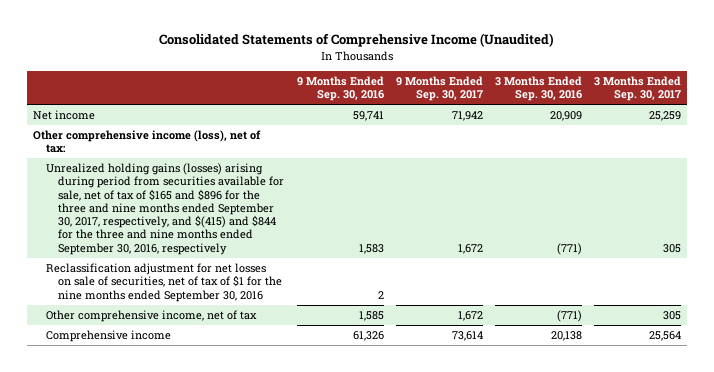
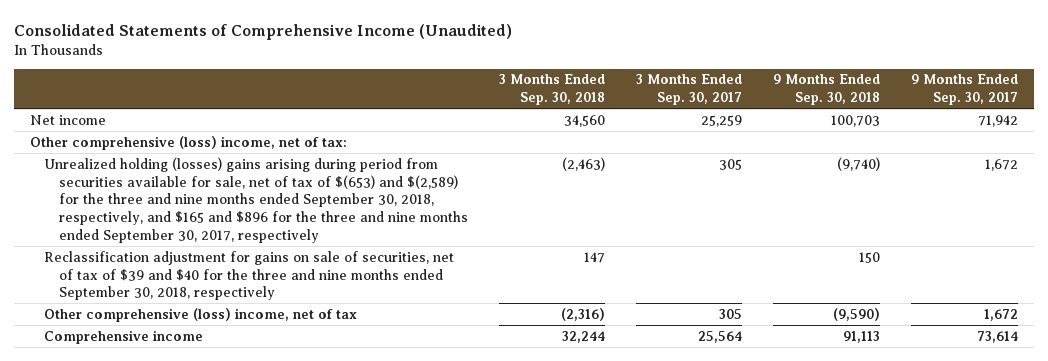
[296,75,384,102] 9 Months Ended Sep. 30, 2016 -> none
[495,75,583,102] 3 Months Ended Sep. 30, 2016 -> none
none -> [498,74,605,106] 3 Months Ended Sep. 30, 2018
none -> [773,74,881,106] 9 Months Ended Sep. 30, 2018
[33,130,262,154] Other comprehensive income (loss), net of tax: -> [29,135,347,150] Other comprehensive (loss) income, net of tax:
[45,163,285,255] Unrealized holding gains (losses) arising during period from securities available for sale, net of tax of $165 and $896 for the three and nine months ended September 30, 2017, respectively, and $(415) and $844 for the three and nine months ended September 30, 2016, respectively -> [44,156,468,244] Unrealized holding (losses) gains arising during period from securities available for sale, net of tax of $(653) and $(2,589) for the three and nine months ended September 30, 2018, respectively, and $165 and $896 for the three and nine months ended September 30, 2017, respectively
[45,263,283,302] Reclassification adjustment for net losses on sale of securities, net of tax of $1 for the nine months ended September 30, 2016 -> [44,250,455,301] Reclassification adjustment for gains on sale of securities, net of tax of $39 and $40 for the three and nine months ended September 30, 2018, respectively
[45,310,257,323] Other comprehensive income, net of tax -> [44,307,358,322] Other comprehensive (loss) income, net of tax

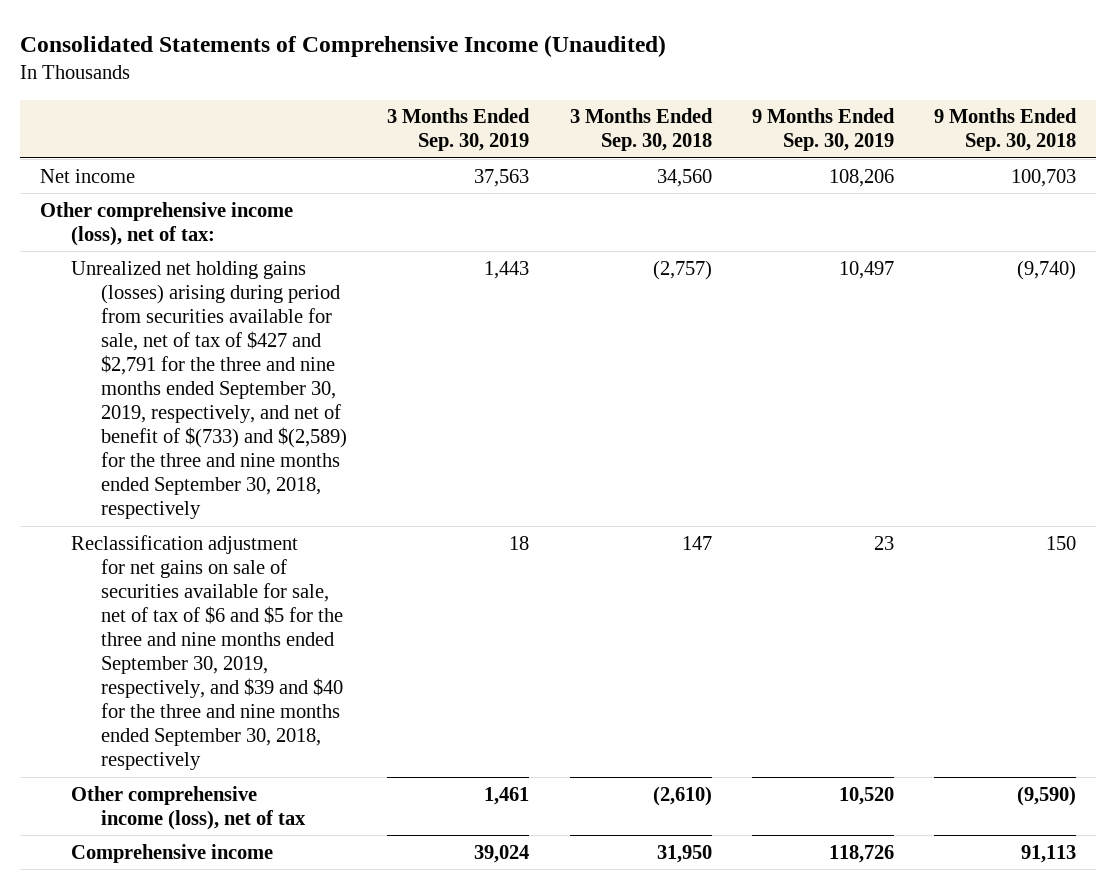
[635,74,742,106] 3 Months Ended Sep. 30, 2017 -> none
[911,74,1019,106] 9 Months Ended Sep. 30, 2017 -> none
none -> [387,108,531,152] 3 Months Ended Sep. 30, 2019
none -> [752,108,896,152] 9 Months Ended Sep. 30, 2019
[29,135,347,150] Other comprehensive (loss) income, net of tax: -> [40,201,294,246] Other comprehensive income (loss), net of tax:
[44,156,468,244] Unrealized holding (losses) gains arising during period from securities available for sale, net of tax of $(653) and $(2,589) for the three and nine months ended September 30, 2018, respectively, and $165 and $896 for the three and nine months ended September 30, 2017, respectively -> [70,260,348,520] Unrealized net holding gains (losses) arising during period from securities available for sale, net of tax of $427 and $2,791 for the three and nine months ended September 30, 2019, respectively, and net of benefit of $(733) and $(2,589) for the three and nine months ended September 30, 2018, respectively
[561,156,605,171] (2,463) -> [652,259,712,280] (2,757)
[44,250,455,301] Reclassification adjustment for gains on sale of securities, net of tax of $39 and $40 for the three and nine months ended September 30, 2018, respectively -> [70,534,344,771] Reclassification adjustment for net gains on sale of securities available for sale, net of tax of $6 and $5 for the three and nine months ended September 30, 2019, respectively, and $39 and $40 for the three and nine months ended September 30, 2018, respectively
[44,307,358,322] Other comprehensive (loss) income, net of tax -> [70,785,307,830] Other comprehensive income (loss), net of tax
[560,307,605,321] (2,316) -> [652,785,712,806] (2,610)
[561,330,605,343] 32,244 -> [656,844,712,863] 31,950

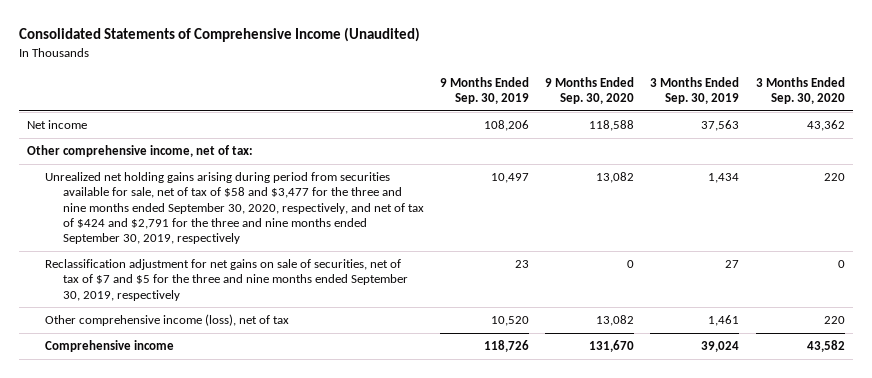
[569,108,713,152] 3 Months Ended Sep. 30, 2018 -> none
[934,108,1078,152] 9 Months Ended Sep. 30, 2018 -> none
none -> [545,76,635,105] 9 Months Ended Sep. 30, 2020
none -> [755,76,845,105] 3 Months Ended Sep. 30, 2020
[40,201,294,246] Other comprehensive income (loss), net of tax: -> [27,145,254,158] Other comprehensive income, net of tax:
[70,260,348,520] Unrealized net holding gains (losses) arising during period from securities available for sale, net of tax of $427 and $2,791 for the three and nine months ended September 30, 2019, respectively, and net of benefit of $(733) and $(2,589) for the three and nine months ended September 30, 2018, respectively -> [45,172,424,245] Unrealized net holding gains arising during period from securities available for sale, net of tax of $58 and $3,477 for the three and nine months ended September 30, 2020, respectively, and net of tax of $424 and $2,791 for the three and nine months ended September 30, 2019, respectively
[484,260,530,279] 1,443 -> [708,173,740,184] 1,434
[70,534,344,771] Reclassification adjustment for net gains on sale of securities available for sale, net of tax of $6 and $5 for the three and nine months ended September 30, 2019, respectively, and $39 and $40 for the three and nine months ended September 30, 2018, respectively -> [45,259,408,301] Reclassification adjustment for net gains on sale of securities, net of tax of $7 and $5 for the three and nine months ended September 30, 2019, respectively
[509,535,530,550] 18 -> [725,260,740,269] 27

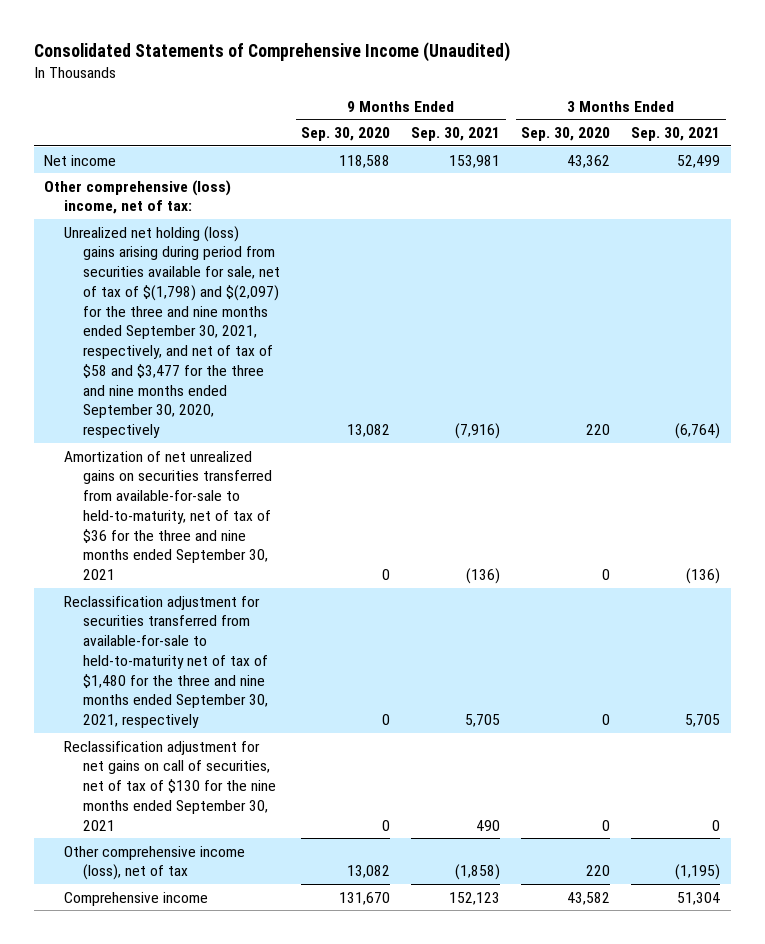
[440,76,530,105] 9 Months Ended Sep. 30, 2019 -> none
[650,76,740,105] 3 Months Ended Sep. 30, 2019 -> none
none -> [411,127,501,142] Sep. 30, 2021
none -> [631,127,721,142] Sep. 30, 2021
[27,145,254,158] Other comprehensive income, net of tax: -> [44,179,232,215] Other comprehensive (loss) income, net of tax:
[45,172,424,245] Unrealized net holding gains arising during period from securities available for sale, net of tax of $58 and $3,477 for the three and nine months ended September 30, 2020, respectively, and net of tax of $424 and $2,791 for the three and nine months ended September 30, 2019, respectively -> [63,225,281,439] Unrealized net holding (loss) gains arising during period from securities available for sale, net of tax of $(1,798) and $(2,097) for the three and nine months ended September 30, 2021, respectively, and net of tax of $58 and $3,477 for the three and nine months ended September 30, 2020, respectively
none -> [63,450,273,581] Amortization of net unrealized gains on securities transferred from available-for-sale to held-to-maturity, net of tax of $36 for the three and nine months ended September 30, 2021
none -> [63,595,269,729] Reclassification adjustment for securities transferred from available-for-sale to held-to-maturity net of tax of $1,480 for the three and nine months ended September 30, 2021, respectively
[45,259,408,301] Reclassification adjustment for net gains on sale of securities, net of tax of $7 and $5 for the three and nine months ended September 30, 2019, respectively -> [63,740,277,831] Reclassification adjustment for net gains on call of securities, net of tax of $130 for the nine months ended September 30, 2021

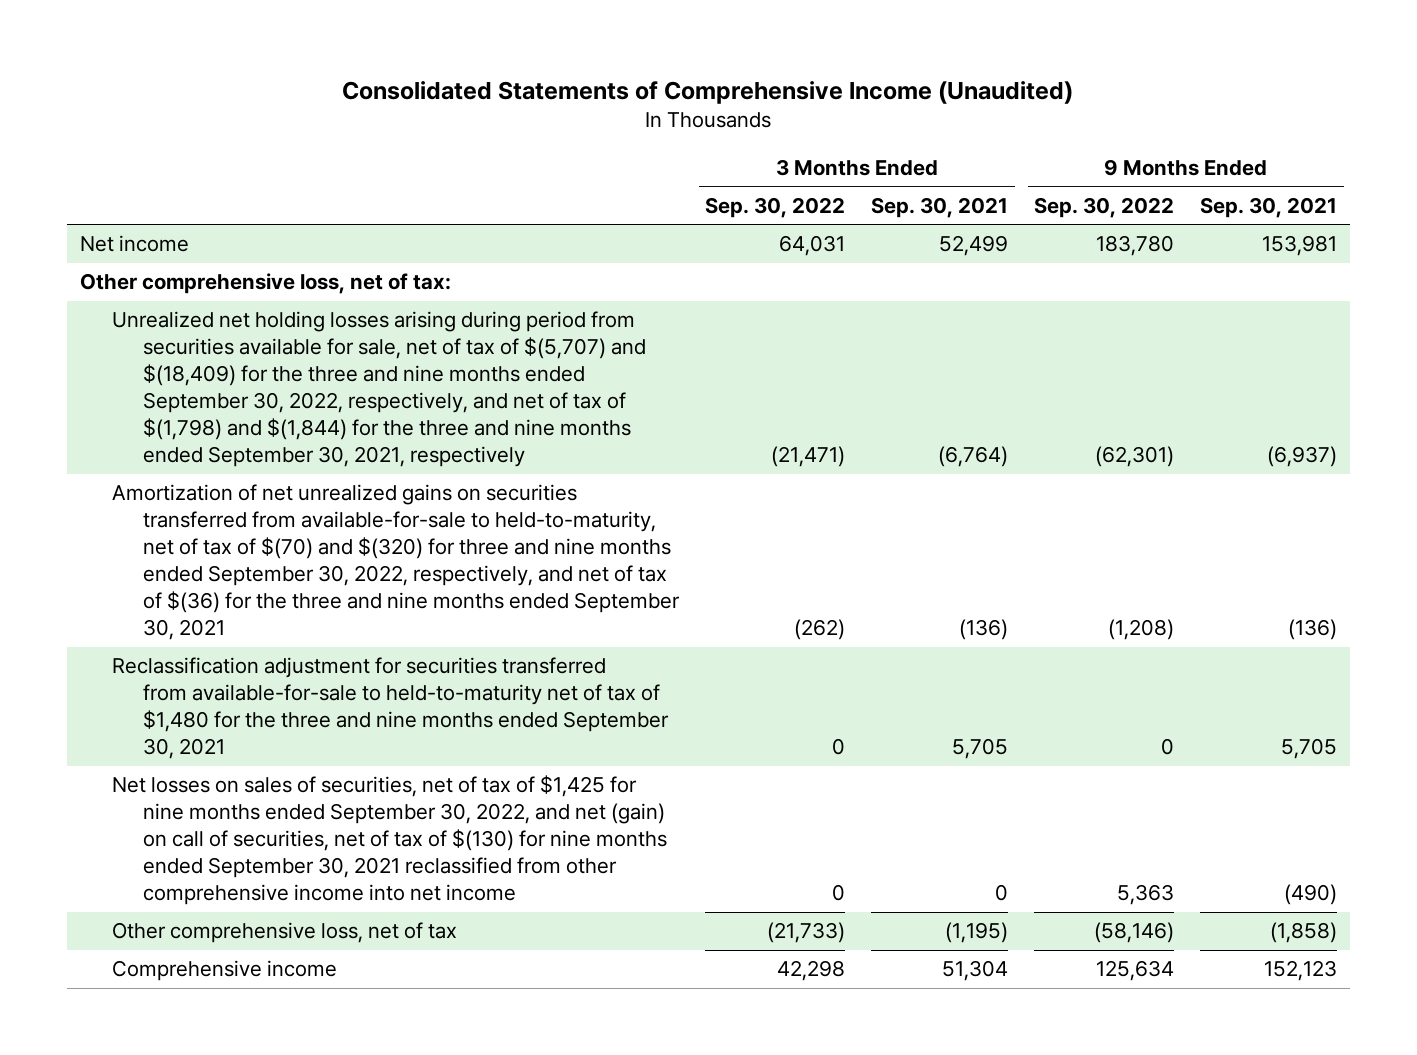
[301,127,391,142] Sep. 30, 2020 -> none
[521,127,611,142] Sep. 30, 2020 -> none
none -> [705,196,846,218] Sep. 30, 2022
none -> [1034,196,1175,218] Sep. 30, 2022
[44,179,232,215] Other comprehensive (loss) income, net of tax: -> [79,273,451,295] Other comprehensive loss, net of tax:
[63,225,281,439] Unrealized net holding (loss) gains arising during period from securities available for sale, net of tax of $(1,798) and $(2,097) for the three and nine months ended September 30, 2021, respectively, and net of tax of $58 and $3,477 for the three and nine months ended September 30, 2020, respectively -> [111,311,647,467] Unrealized net holding losses arising during period from securities available for sale, net of tax of $(5,707) and $(18,409) for the three and nine months ended September 30, 2022, respectively, and net of tax of $(1,798) and $(1,844) for the three and nine months ended September 30, 2021, respectively
[455,423,501,440] (7,916) -> [1267,445,1338,467] (6,937)
[63,450,273,581] Amortization of net unrealized gains on securities transferred from available-for-sale to held-to-maturity, net of tax of $36 for the three and nine months ended September 30, 2021 -> [111,484,681,640] Amortization of net unrealized gains on securities transferred from available-for-sale to held-to-maturity, net of tax of $(70) and $(320) for three and nine months ended September 30, 2022, respectively, and net of tax of $(36) for the three and nine months ended September 30, 2021
[63,595,269,729] Reclassification adjustment for securities transferred from available-for-sale to held-to-maturity net of tax of $1,480 for the three and nine months ended September 30, 2021, respectively -> [111,657,670,760] Reclassification adjustment for securities transferred from available-for-sale to held-to-maturity net of tax of $1,480 for the three and nine months ended September 30, 2021
[63,740,277,831] Reclassification adjustment for net gains on call of securities, net of tax of $130 for the nine months ended September 30, 2021 -> [111,775,668,906] Net losses on sales of securities, net of tax of $1,425 for nine months ended September 30, 2022, and net (gain) on call of securities, net of tax of $(130) for nine months ended September 30, 2021 reclassified from other comprehensive income into net income
[476,819,501,831] 490 -> [1284,884,1338,906] (490)
[63,845,245,881] Other comprehensive income (loss), net of tax -> [111,922,457,944] Other comprehensive loss, net of tax

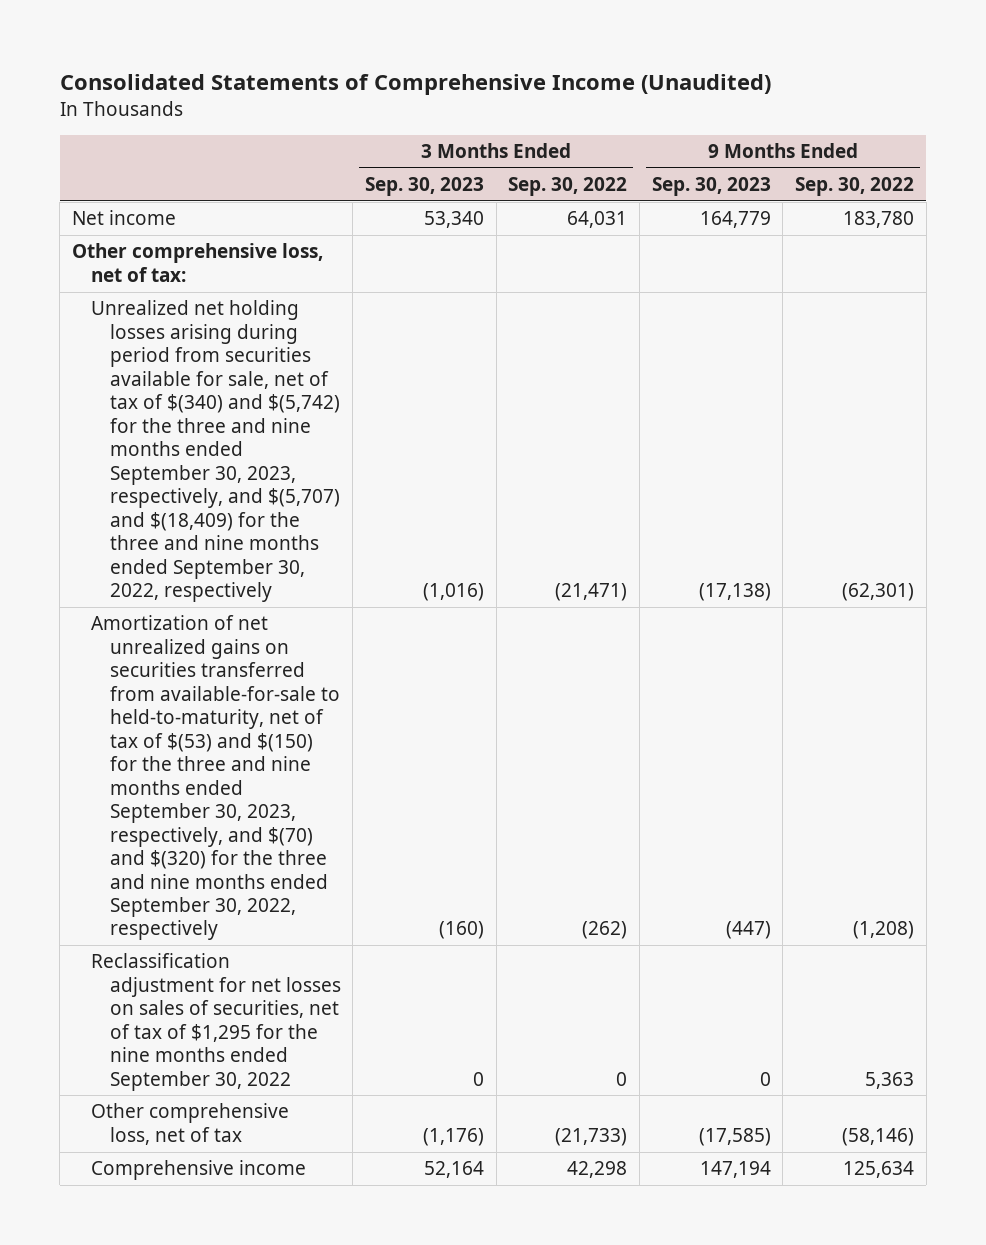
[871,196,1009,218] Sep. 30, 2021 -> none
[1200,196,1338,218] Sep. 30, 2021 -> none
none -> [365,177,485,197] Sep. 30, 2023
none -> [651,177,771,197] Sep. 30, 2023
[111,657,670,760] Reclassification adjustment for securities transferred from available-for-sale to held-to-maturity net of tax of $1,480 for the three and nine months ended September 30, 2021 -> none
[111,311,647,467] Unrealized net holding losses arising during period from securities available for sale, net of tax of $(5,707) and $(18,409) for the three and nine months ended September 30, 2022, respectively, and net of tax of $(1,798) and $(1,844) for the three and nine months ended September 30, 2021, respectively -> [90,300,340,602] Unrealized net holding losses arising during period from securities available for sale, net of tax of $(340) and $(5,742) for the three and nine months ended September 30, 2023, respectively, and $(5,707) and $(18,409) for the three and nine months ended September 30, 2022, respectively
[111,484,681,640] Amortization of net unrealized gains on securities transferred from available-for-sale to held-to-maturity, net of tax of $(70) and $(320) for three and nine months ended September 30, 2022, respectively, and net of tax of $(36) for the three and nine months ended September 30, 2021 -> [90,615,340,941] Amortization of net unrealized gains on securities transferred from available-for-sale to held-to-maturity, net of tax of $(53) and $(150) for the three and nine months ended September 30, 2023, respectively, and $(70) and $(320) for the three and nine months ended September 30, 2022, respectively
[111,775,668,906] Net losses on sales of securities, net of tax of $1,425 for nine months ended September 30, 2022, and net (gain) on call of securities, net of tax of $(130) for nine months ended September 30, 2021 reclassified from other comprehensive income into net income -> [90,953,341,1091] Reclassification adjustment for net losses on sales of securities, net of tax of $1,295 for the nine months ended September 30, 2022

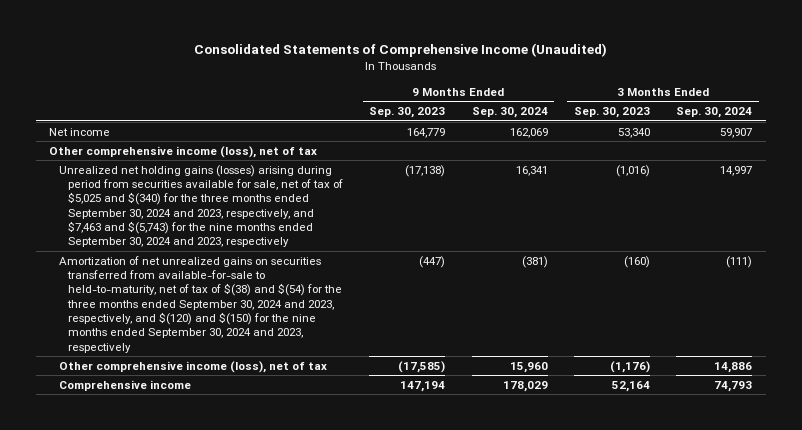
[508,177,628,197] Sep. 30, 2022 -> none
[794,177,914,197] Sep. 30, 2022 -> none
none -> [471,107,548,119] Sep. 30, 2024
none -> [676,107,753,119] Sep. 30, 2024
[90,953,341,1091] Reclassification adjustment for net losses on sales of securities, net of tax of $1,295 for the nine months ended September 30, 2022 -> none
[72,243,324,282] Other comprehensive loss, net of tax: -> [49,145,318,158] Other comprehensive income (loss), net of tax
[90,300,340,602] Unrealized net holding losses arising during period from securities available for sale, net of tax of $(340) and $(5,742) for the three and nine months ended September 30, 2023, respectively, and $(5,707) and $(18,409) for the three and nine months ended September 30, 2022, respectively -> [58,164,343,248] Unrealized net holding gains (losses) arising during period from securities available for sale, net of tax of $5,025 and $(340) for the three months ended September 30, 2024 and 2023, respectively, and $7,463 and $(5,743) for the nine months ended September 30, 2024 and 2023, respectively
[90,615,340,941] Amortization of net unrealized gains on securities transferred from available-for-sale to held-to-maturity, net of tax of $(53) and $(150) for the three and nine months ended September 30, 2023, respectively, and $(70) and $(320) for the three and nine months ended September 30, 2022, respectively -> [58,255,342,353] Amortization of net unrealized gains on securities transferred from available-for-sale to held-to-maturity, net of tax of $(38) and $(54) for the three months ended September 30, 2024 and 2023, respectively, and $(120) and $(150) for the nine months ended September 30, 2024 and 2023, respectively
[90,1103,289,1145] Other comprehensive loss, net of tax -> [58,360,327,373] Other comprehensive income (loss), net of tax

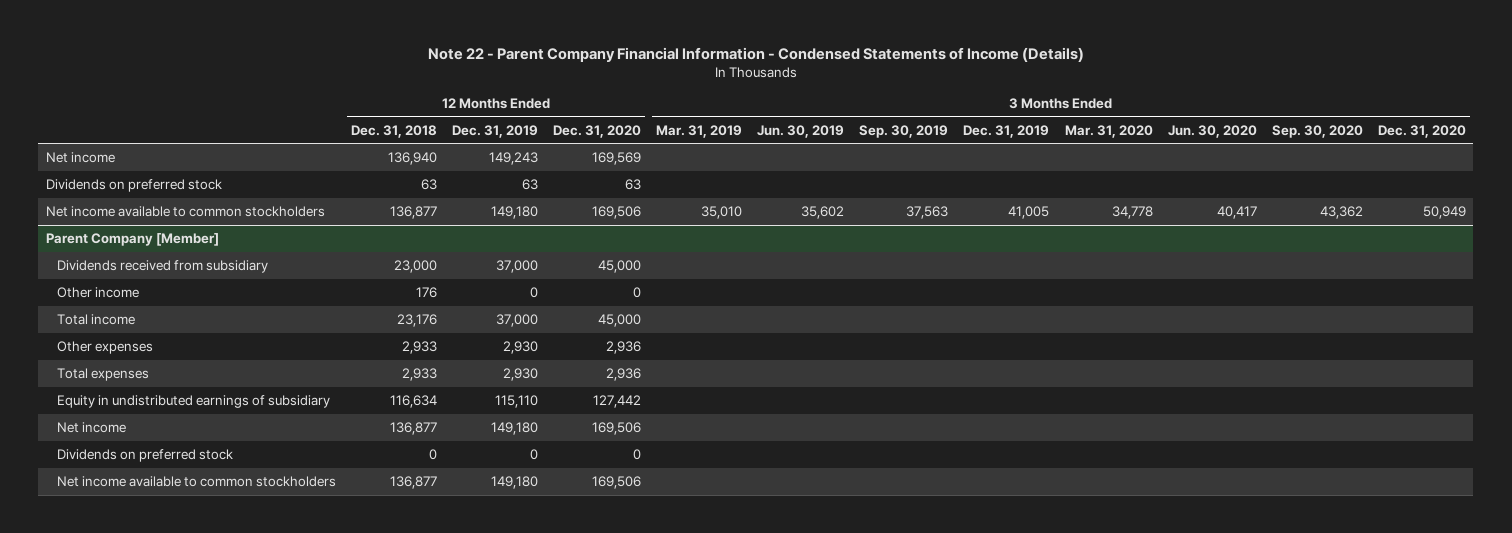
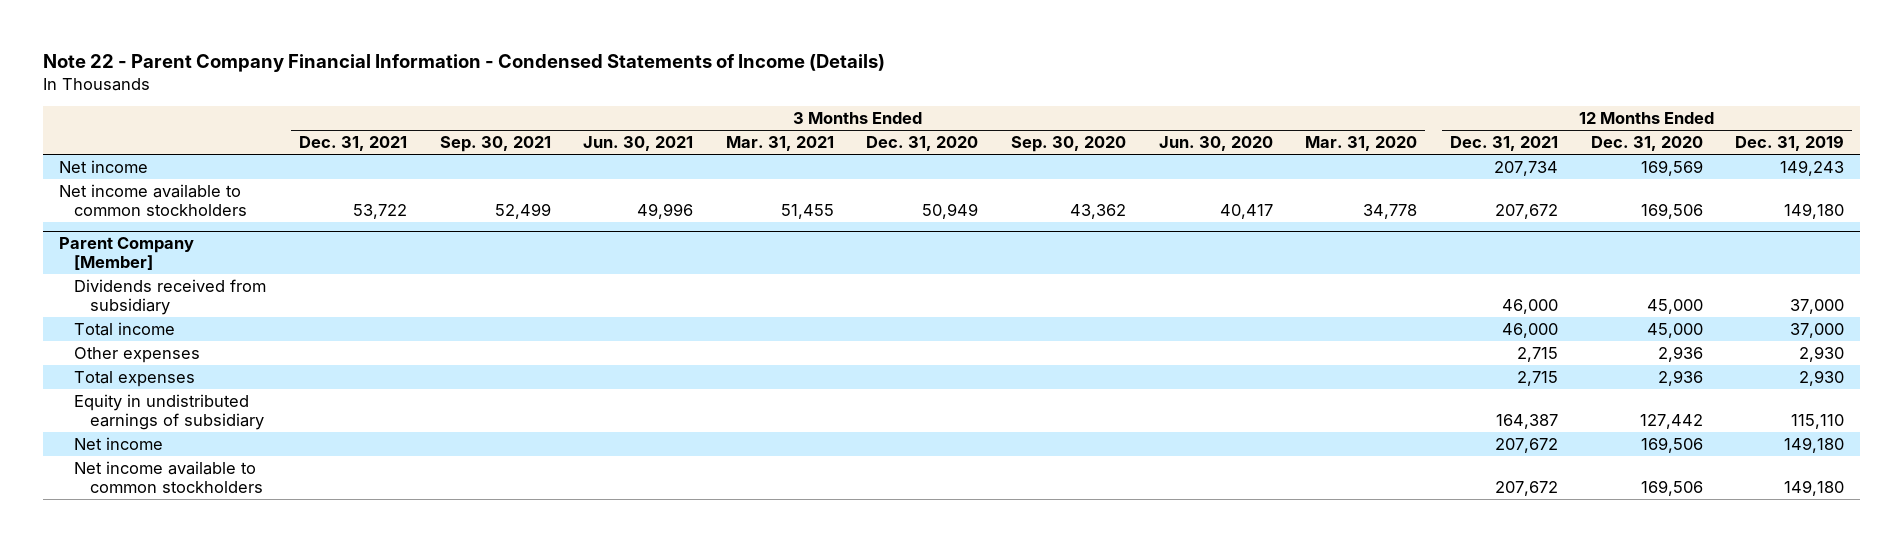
[350,124,437,138] Dec. 31, 2018 -> none
[656,124,743,138] Mar. 31, 2019 -> none
[757,124,845,138] Jun. 30, 2019 -> none
[859,124,949,138] Sep. 30, 2019 -> none
[963,124,1050,138] Dec. 31, 2019 -> none
none -> [298,136,407,152] Dec. 31, 2021
none -> [439,136,551,153] Sep. 30, 2021
none -> [583,136,694,152] Jun. 30, 2021
none -> [725,136,834,152] Mar. 31, 2021
none -> [1449,136,1558,152] Dec. 31, 2021
[46,178,223,192] Dividends on preferred stock -> none
[56,286,139,298] Other income -> none
[56,448,233,462] Dividends on preferred stock -> none

